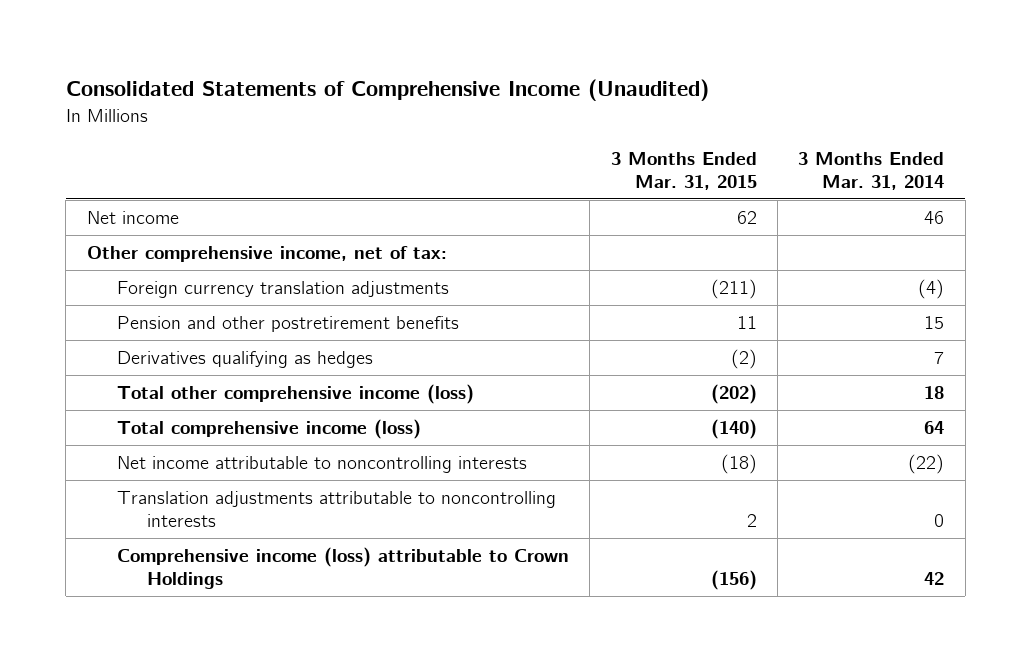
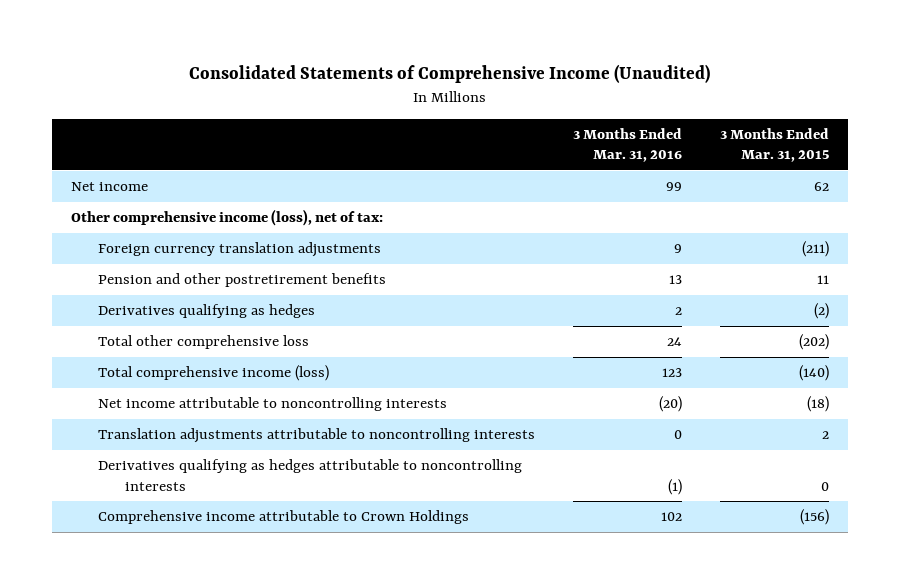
[798,151,945,190] 3 Months Ended Mar. 31, 2014 -> none
none -> [572,127,682,163] 3 Months Ended Mar. 31, 2016
[86,246,447,263] Other comprehensive income, net of tax: -> [71,209,384,227] Other comprehensive income (loss), net of tax:
[116,384,474,405] Total other comprehensive income (loss) -> [98,335,310,350] Total other comprehensive loss
none -> [98,459,523,491] Derivatives qualifying as hedges attributable to noncontrolling interests
[116,547,569,590] Comprehensive income (loss) attributable to Crown Holdings -> [98,510,470,525] Comprehensive income attributable to Crown Holdings

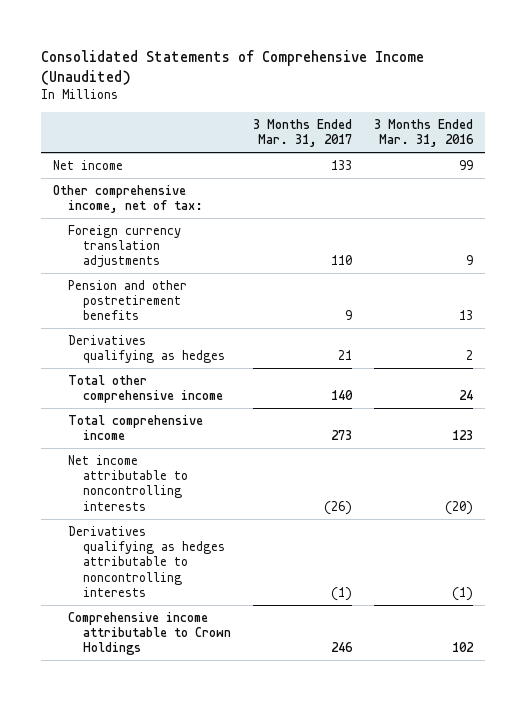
[719,127,829,163] 3 Months Ended Mar. 31, 2015 -> none
none -> [253,119,353,148] 3 Months Ended Mar. 31, 2017
[71,209,384,227] Other comprehensive income (loss), net of tax: -> [52,184,203,214] Other comprehensive income, net of tax:
[98,335,310,350] Total other comprehensive loss -> [67,374,223,404] Total other comprehensive income
[98,365,330,382] Total comprehensive income (loss) -> [67,414,203,441] Total comprehensive income
[98,428,536,444] Translation adjustments attributable to noncontrolling interests -> none

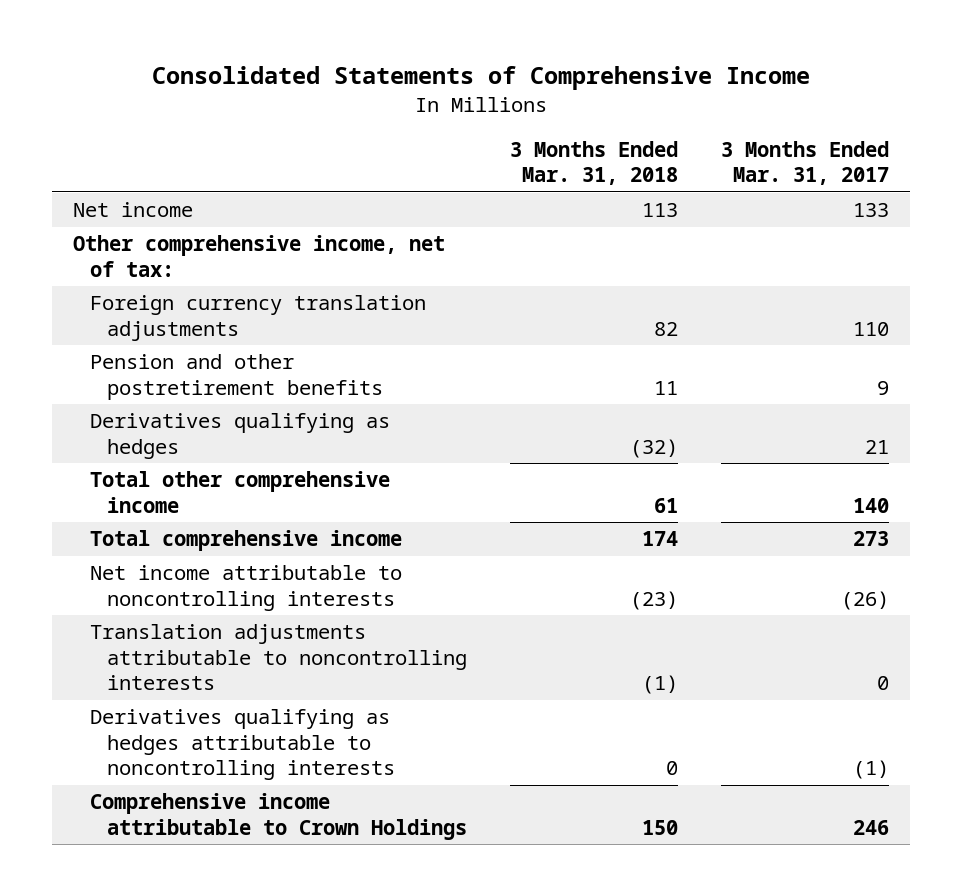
[41,49,425,85] Consolidated Statements of Comprehensive Income (Unaudited) -> [152,65,811,90] Consolidated Statements of Comprehensive Income
[374,119,475,148] 3 Months Ended Mar. 31, 2016 -> none
none -> [510,140,679,186] 3 Months Ended Mar. 31, 2018
none -> [90,624,468,691] Translation adjustments attributable to noncontrolling interests

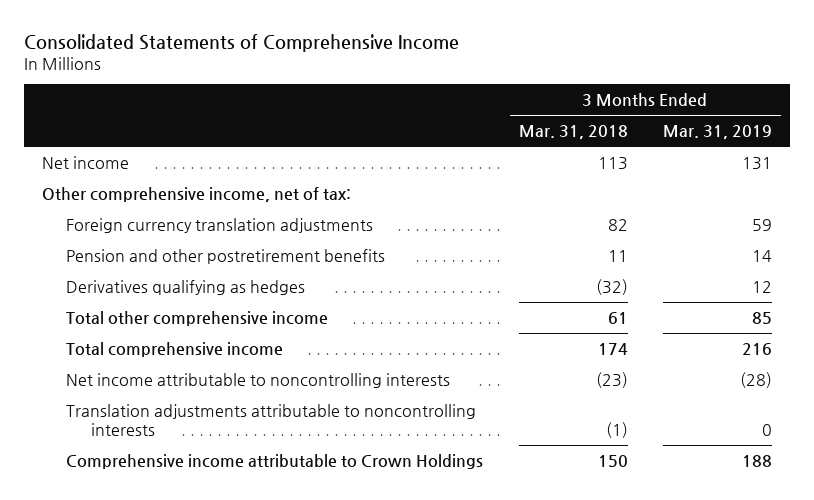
[721,140,890,186] 3 Months Ended Mar. 31, 2017 -> none
none -> [663,125,773,140] Mar. 31, 2019
[90,709,396,781] Derivatives qualifying as hedges attributable to noncontrolling interests -> none

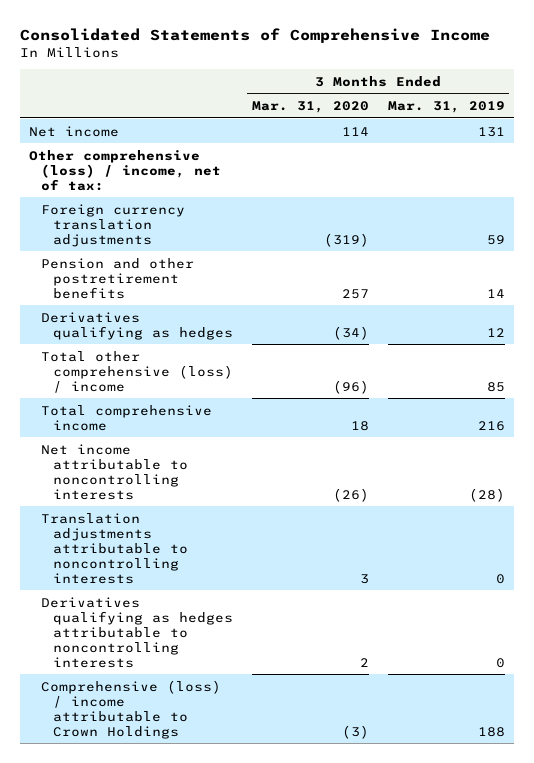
[518,125,628,140] Mar. 31, 2018 -> none
none -> [251,100,369,113] Mar. 31, 2020
[41,186,351,202] Other comprehensive income, net of tax: -> [29,149,222,191] Other comprehensive (loss) / income, net of tax:
[66,310,329,326] Total other comprehensive income -> [41,350,233,393] Total other comprehensive (loss) / income
none -> [41,596,233,668] Derivatives qualifying as hedges attributable to noncontrolling interests
[66,453,484,469] Comprehensive income attributable to Crown Holdings -> [41,679,222,739] Comprehensive (loss) / income attributable to Crown Holdings

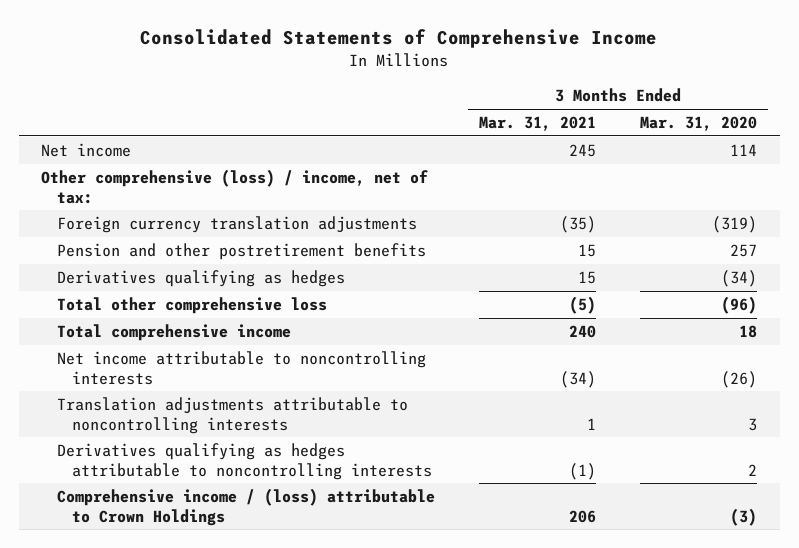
[387,100,505,113] Mar. 31, 2019 -> none
none -> [479,116,597,132] Mar. 31, 2021
[41,350,233,393] Total other comprehensive (loss) / income -> [56,297,327,315] Total other comprehensive loss
[41,679,222,739] Comprehensive (loss) / income attributable to Crown Holdings -> [56,488,435,526] Comprehensive income / (loss) attributable to Crown Holdings

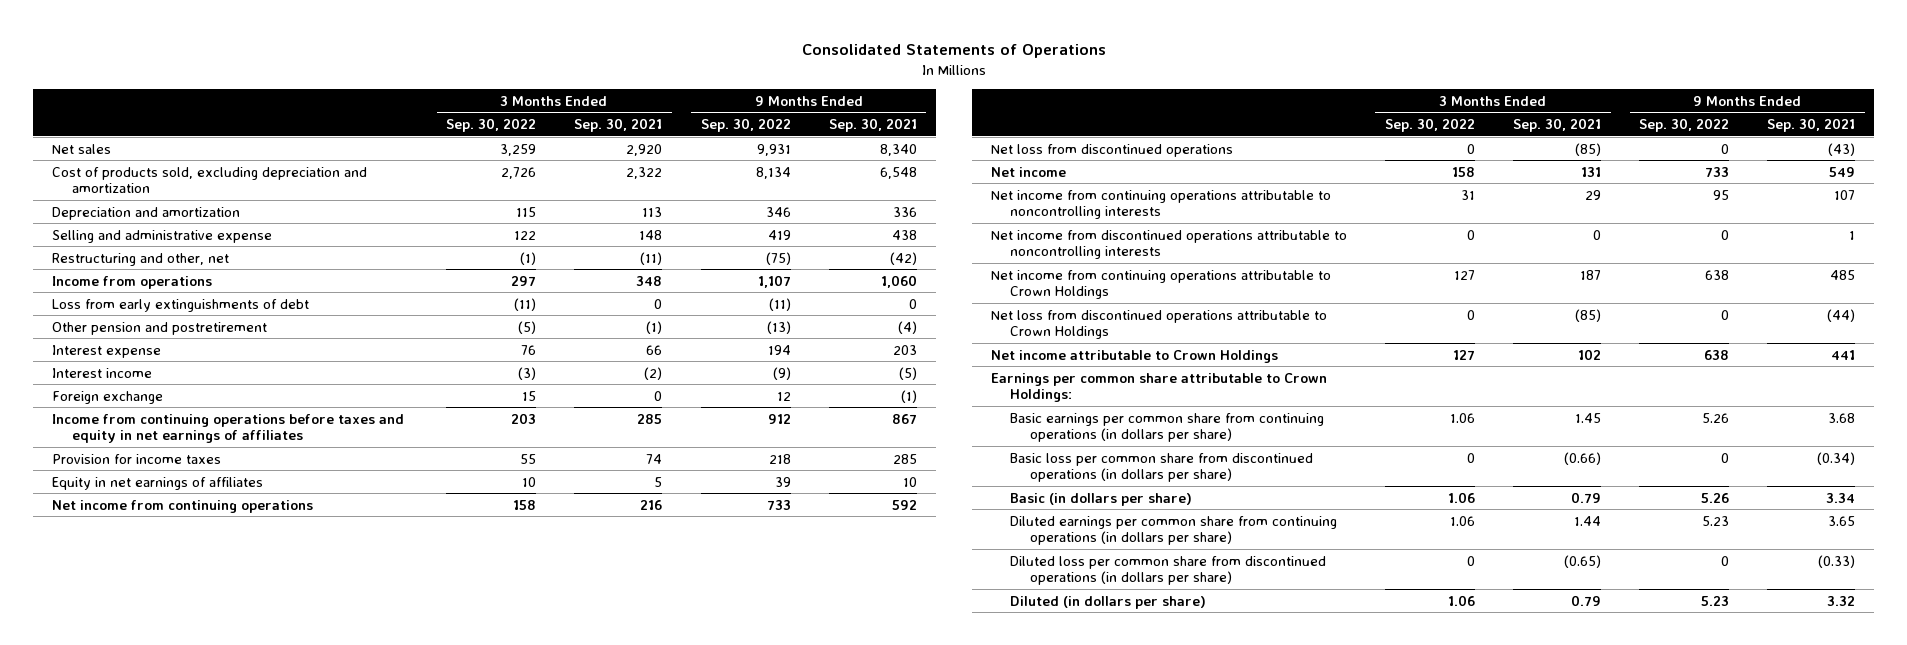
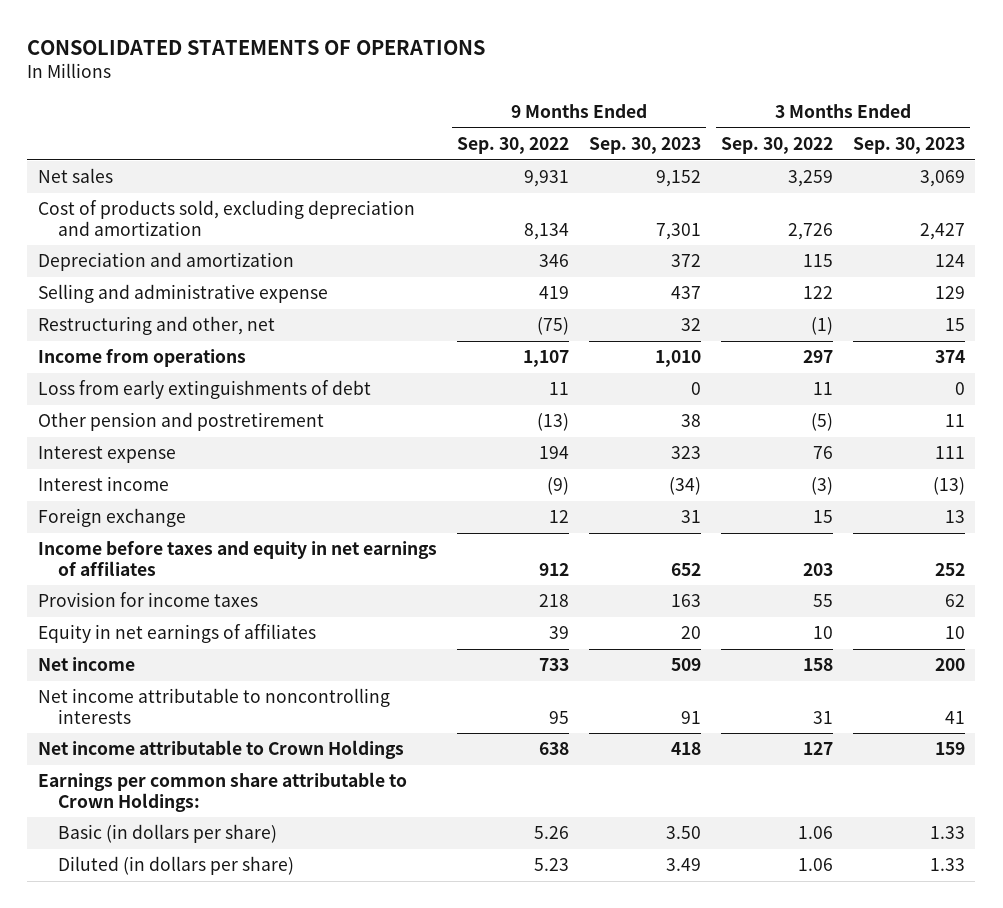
[801,44,1106,59] Consolidated Statements of Operations -> [27,39,486,55] CONSOLIDATED STATEMENTS OF OPERATIONS
[574,117,663,132] Sep. 30, 2021 -> none
[828,117,917,132] Sep. 30, 2021 -> none
none -> [588,136,701,154] Sep. 30, 2023
none -> [852,136,965,154] Sep. 30, 2023
[514,297,537,311] (11) -> [812,382,833,396] 11
[768,297,791,311] (11) -> [548,382,569,396] 11
[52,413,405,444] Income from continuing operations before taxes and equity in net earnings of affiliates -> [37,540,437,576] Income before taxes and equity in net earnings of affiliates
[52,499,314,513] Net income from continuing operations -> none
[990,143,1233,157] Net loss from discontinued operations -> none
[990,229,1347,260] Net income from discontinued operations attributable to noncontrolling interests -> none
[990,269,1331,300] Net income from continuing operations attributable to Crown Holdings -> none
[990,309,1327,340] Net loss from discontinued operations attributable to Crown Holdings -> none
[990,189,1331,220] Net income from continuing operations attributable to noncontrolling interests -> [37,688,390,724] Net income attributable to noncontrolling interests
[1010,412,1325,443] Basic earnings per common share from continuing operations (in dollars per share) -> none
[1010,452,1314,483] Basic loss per common share from discontinued operations (in dollars per share) -> none
[1010,515,1338,546] Diluted earnings per common share from continuing operations (in dollars per share) -> none
[1010,555,1327,586] Diluted loss per common share from discontinued operations (in dollars per share) -> none

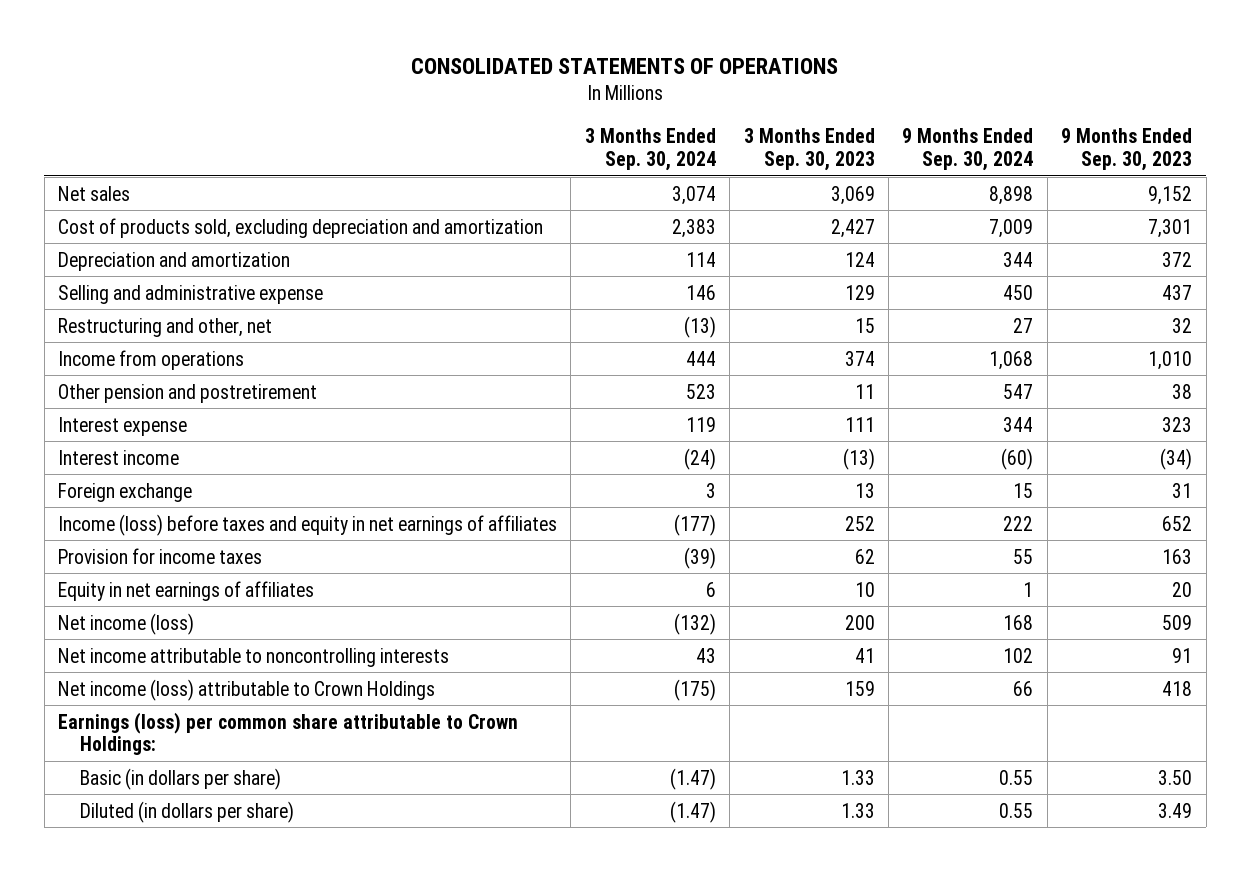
[456,136,569,154] Sep. 30, 2022 -> none
[720,136,833,154] Sep. 30, 2022 -> none
none -> [584,128,716,171] 3 Months Ended Sep. 30, 2024
none -> [902,128,1034,171] 9 Months Ended Sep. 30, 2024
[37,380,371,400] Loss from early extinguishments of debt -> none
[37,540,437,576] Income before taxes and equity in net earnings of affiliates -> [57,513,557,536] Income (loss) before taxes and equity in net earnings of affiliates
[37,657,135,672] Net income -> [57,612,194,635] Net income (loss)
[37,740,404,760] Net income attributable to Crown Holdings -> [57,678,435,701] Net income (loss) attributable to Crown Holdings
[37,772,407,812] Earnings per common share attributable to Crown Holdings: -> [57,711,518,756] Earnings (loss) per common share attributable to Crown Holdings:

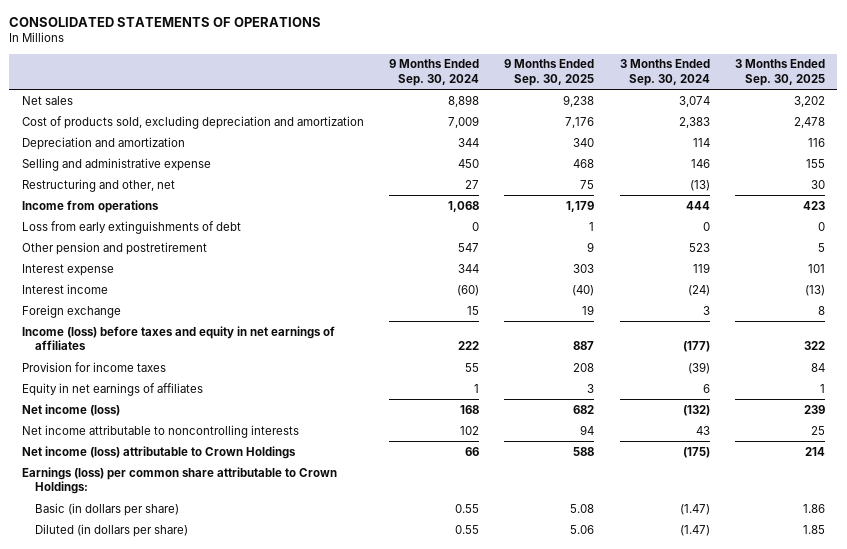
[743,128,875,171] 3 Months Ended Sep. 30, 2023 -> none
[1061,128,1193,171] 9 Months Ended Sep. 30, 2023 -> none
none -> [504,59,595,86] 9 Months Ended Sep. 30, 2025
none -> [734,59,825,86] 3 Months Ended Sep. 30, 2025
none -> [21,220,241,234] Loss from early extinguishments of debt

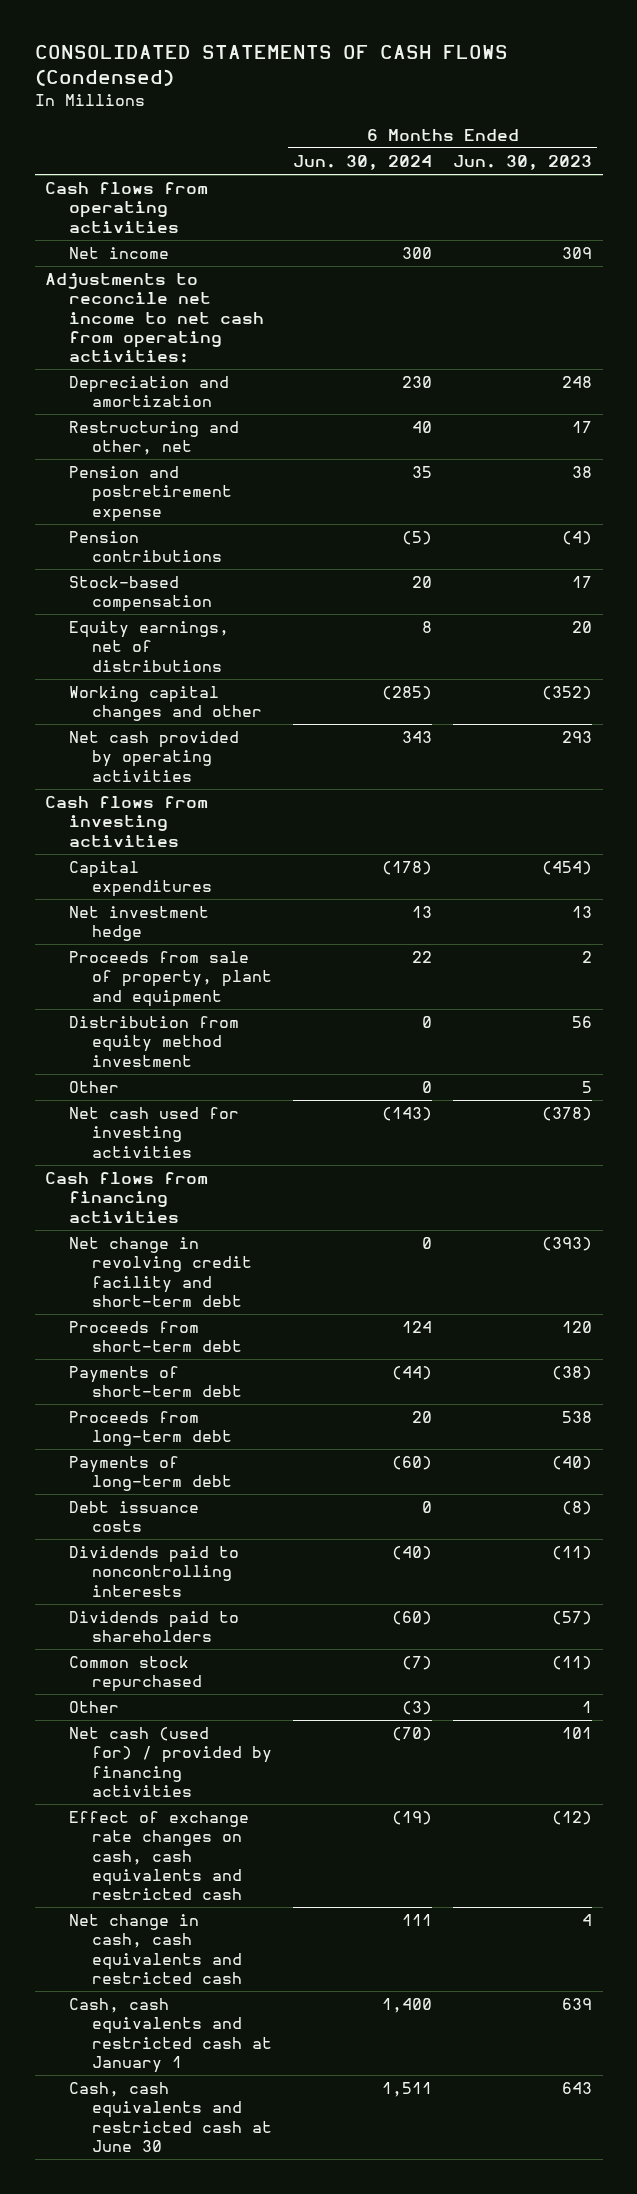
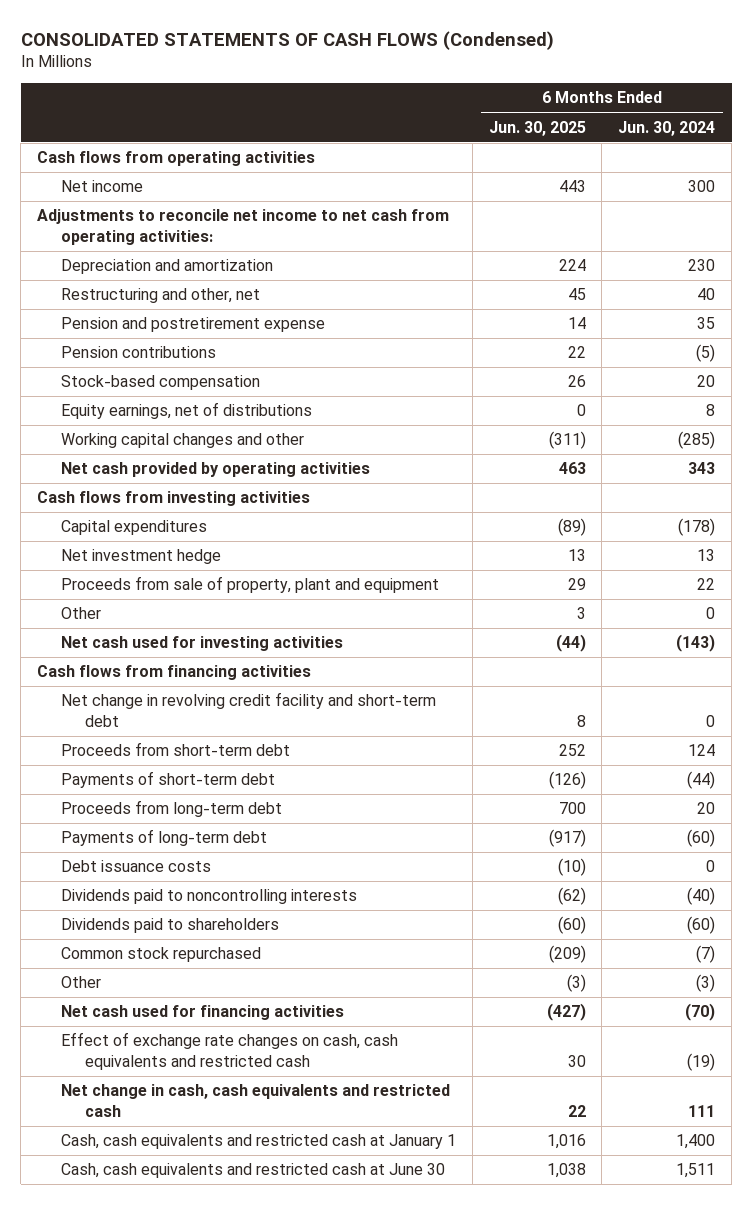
[453,154,593,170] Jun. 30, 2023 -> none
none -> [488,120,586,136] Jun. 30, 2025
[68,1016,239,1067] Distribution from equity method investment -> none
[68,1727,273,1797] Net cash (used for) / provided by financing activities -> [61,1005,345,1021] Net cash used for financing activities

